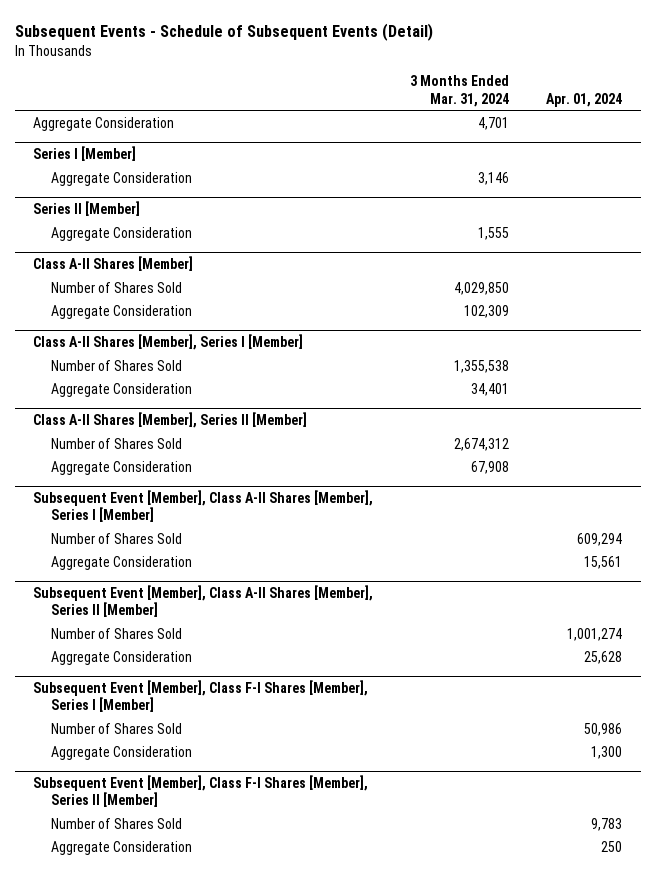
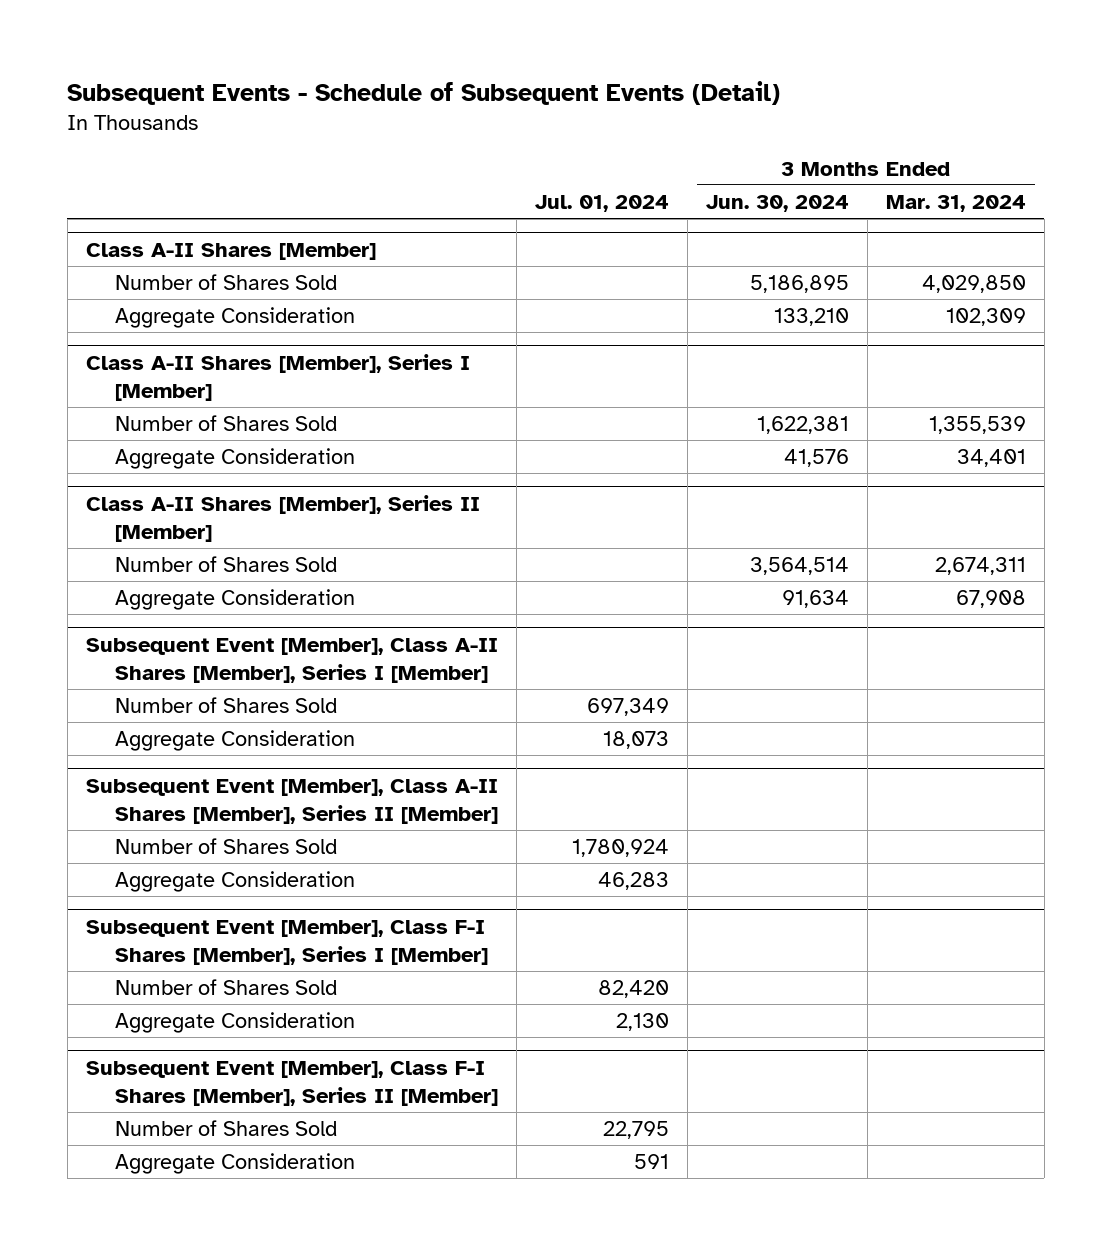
[546,92,623,107] Apr. 01, 2024 -> none
none -> [535,194,670,212] Jul. 01, 2024
none -> [705,194,849,212] Jun. 30, 2024
[33,116,175,131] Aggregate Consideration -> none
[33,146,137,162] Series I [Member] -> none
[50,171,192,186] Aggregate Consideration -> none
[33,201,141,217] Series II [Member] -> none
[50,226,192,241] Aggregate Consideration -> none
[454,359,510,373] 1,355,538 -> [928,416,1026,435] 1,355,539
[454,437,510,451] 2,674,312 -> [934,557,1026,576] 2,674,311

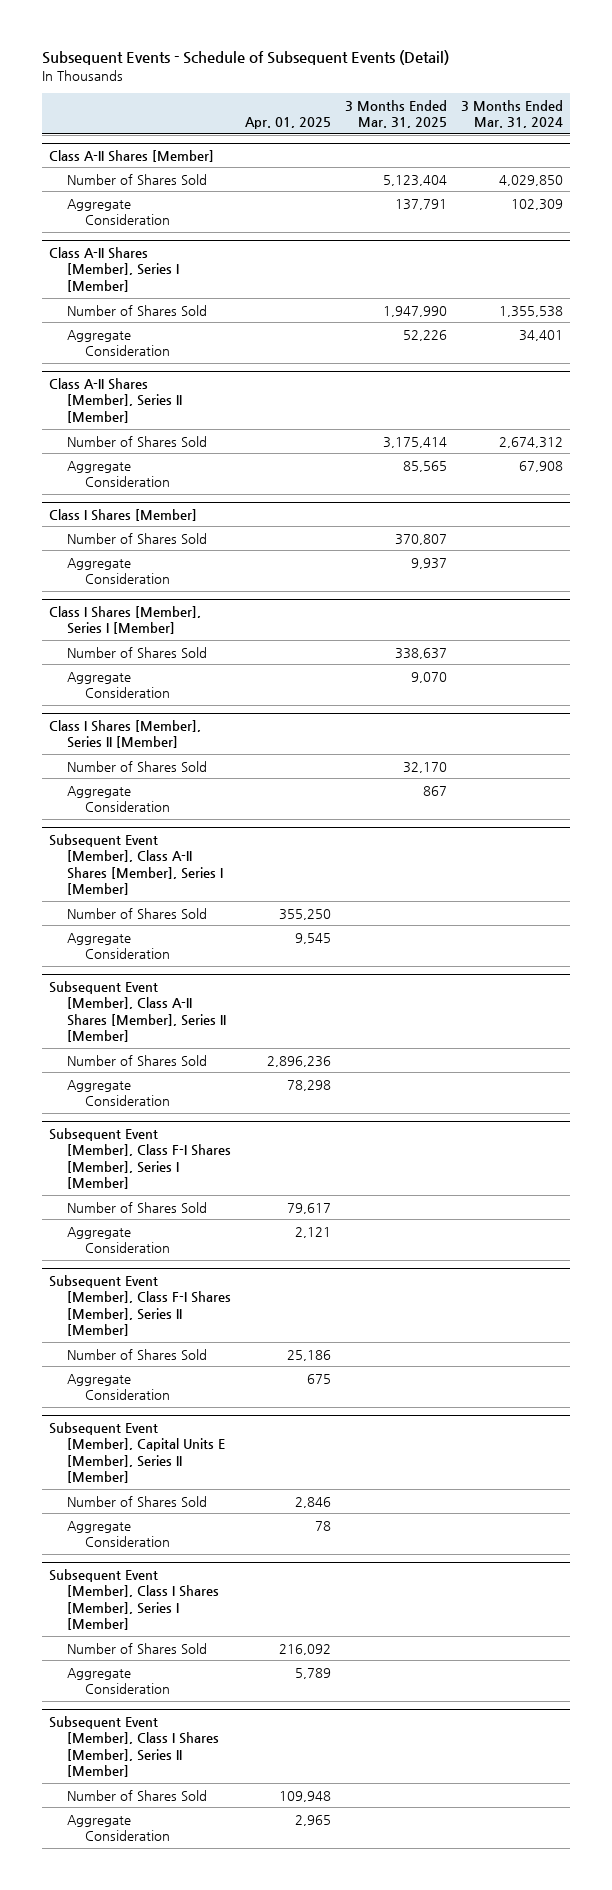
[535,194,670,212] Jul. 01, 2024 -> none
[705,194,849,212] Jun. 30, 2024 -> none
none -> [244,117,331,130] Apr. 01, 2025
none -> [344,99,447,129] 3 Months Ended Mar. 31, 2025
[928,416,1026,435] 1,355,539 -> [498,305,563,317] 1,355,538
[934,557,1026,576] 2,674,311 -> [498,436,563,448] 2,674,312
none -> [49,508,198,521] Class I Shares [Member]
none -> [66,532,207,544] Number of Shares Sold
none -> [66,557,170,585] Aggregate Consideration
none -> [49,605,202,635] Class I Shares [Member], Series I [Member]
none -> [66,646,207,658] Number of Shares Sold
none -> [66,671,170,699] Aggregate Consideration
none -> [49,719,202,749] Class I Shares [Member], Series II [Member]
none -> [66,760,207,772] Number of Shares Sold
none -> [66,785,170,813] Aggregate Consideration
none -> [49,1421,225,1484] Subsequent Event [Member], Capital Units E [Member], Series II [Member]
none -> [66,1495,207,1507] Number of Shares Sold
none -> [66,1520,170,1548] Aggregate Consideration
none -> [49,1568,219,1631] Subsequent Event [Member], Class I Shares [Member], Series I [Member]
none -> [66,1642,207,1654] Number of Shares Sold
none -> [66,1667,170,1695] Aggregate Consideration
none -> [49,1715,219,1778] Subsequent Event [Member], Class I Shares [Member], Series II [Member]
none -> [66,1789,207,1801] Number of Shares Sold
none -> [66,1814,170,1842] Aggregate Consideration

